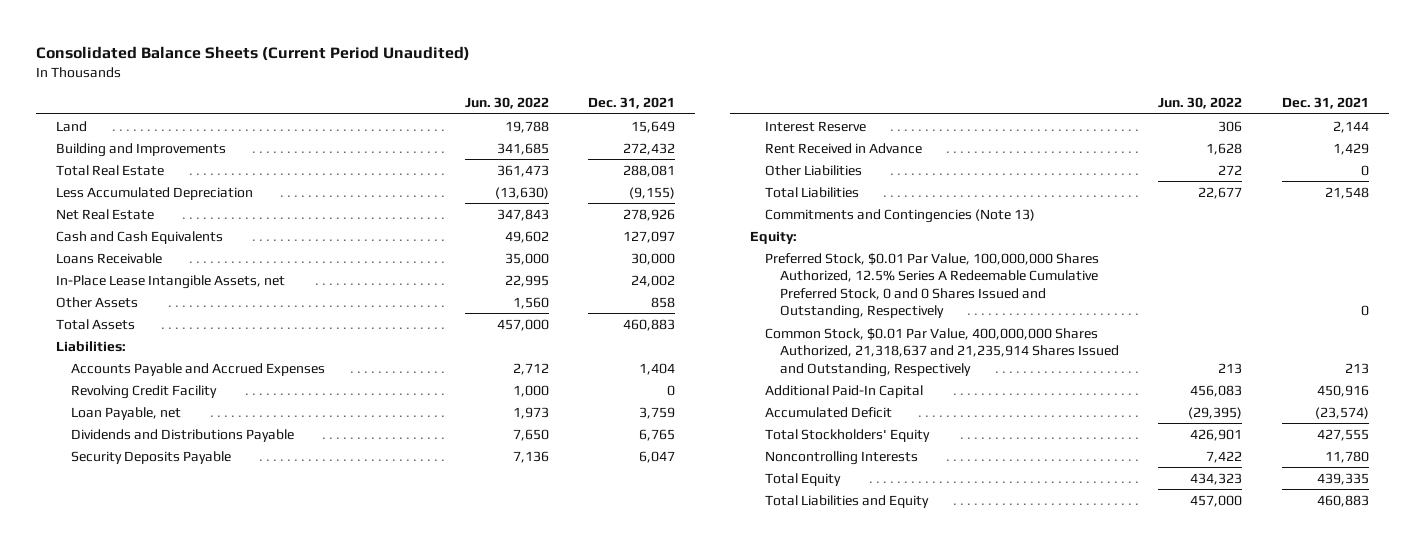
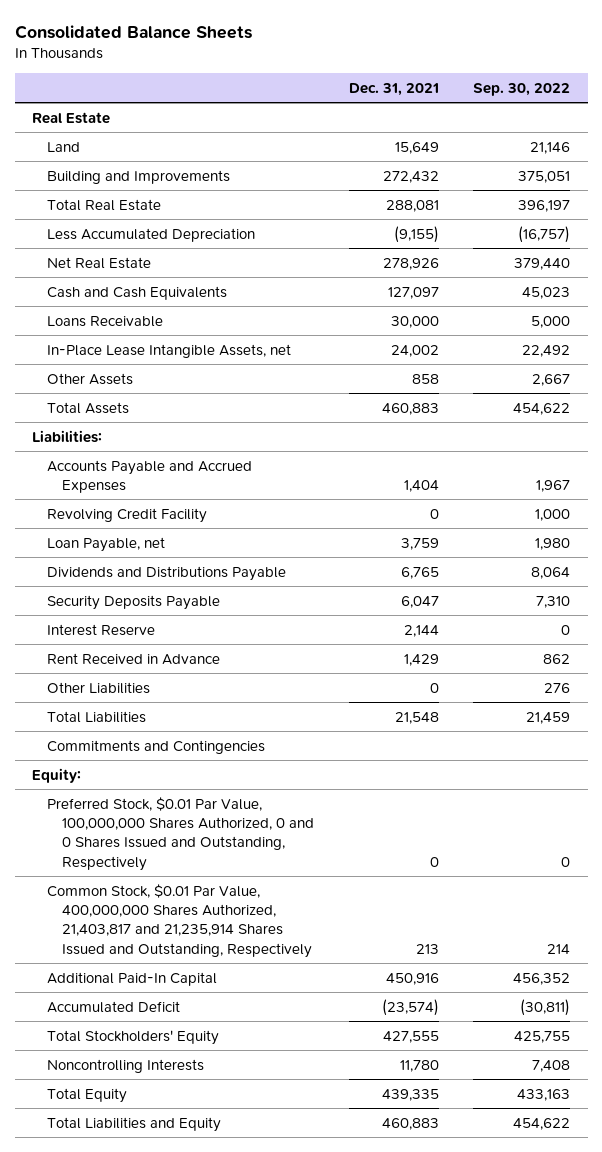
[36,46,471,62] Consolidated Balance Sheets (Current Period Unaudited) -> [14,24,252,39] Consolidated Balance Sheets
[464,96,549,109] Jun. 30, 2022 -> none
none -> [473,82,571,96] Sep. 30, 2022
none -> [31,111,110,124] Real Estate
[764,208,1035,223] Commitments and Contingencies (Note 13) -> [47,739,266,754] Commitments and Contingencies
[764,252,1099,319] Preferred Stock, $0.01 Par Value, 100,000,000 Shares Authorized, 12.5% Series A Redeemable Cumulative Preferred Stock, 0 and 0 Shares Issued and Outstanding, Respectively -> [47,796,315,871] Preferred Stock, $0.01 Par Value, 100,000,000 Shares Authorized, 0 and 0 Shares Issued and Outstanding, Respectively
[764,327,1119,377] Common Stock, $0.01 Par Value, 400,000,000 Shares Authorized, 21,318,637 and 21,235,914 Shares Issued and Outstanding, Respectively -> [47,883,313,958] Common Stock, $0.01 Par Value, 400,000,000 Shares Authorized, 21,403,817 and 21,235,914 Shares Issued and Outstanding, Respectively

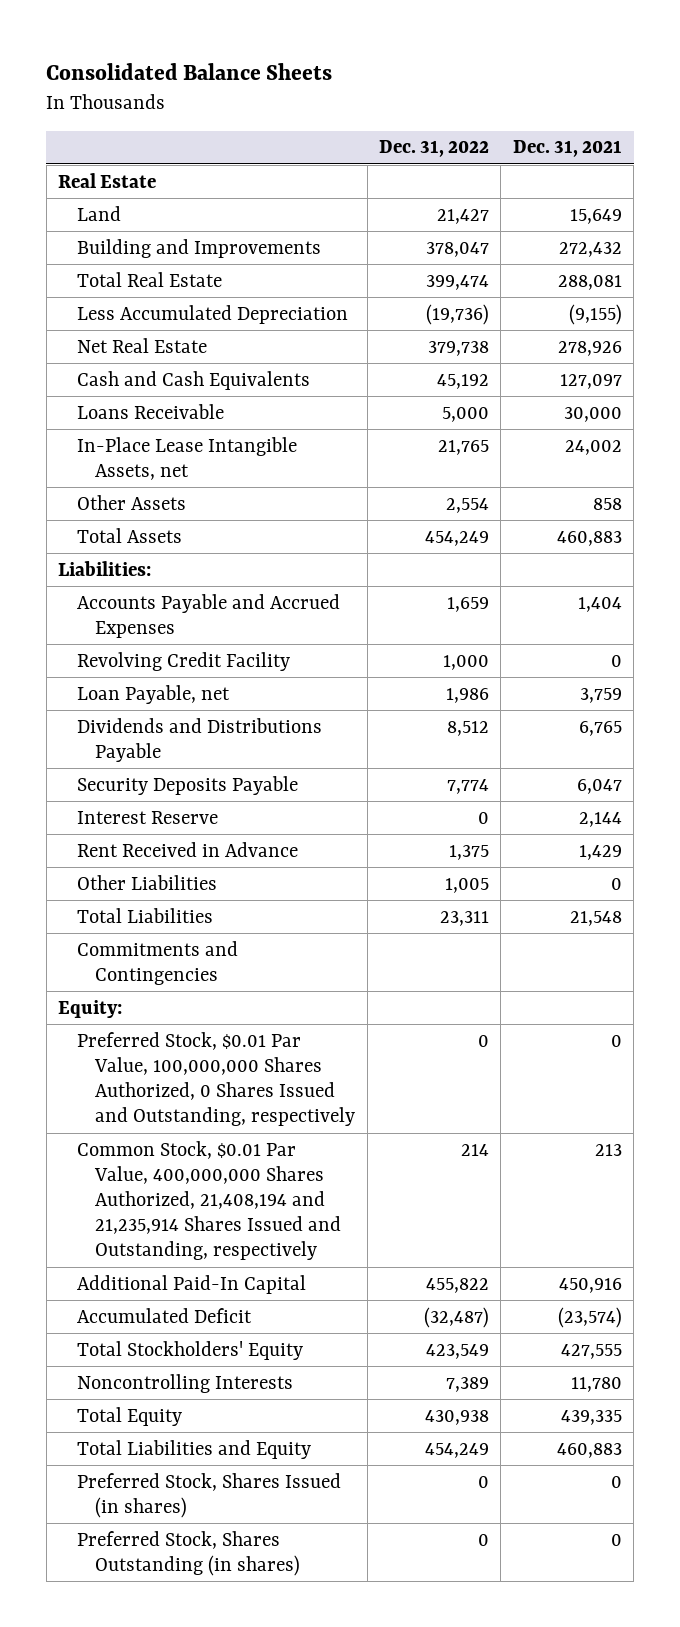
[473,82,571,96] Sep. 30, 2022 -> none
none -> [379,140,490,158] Dec. 31, 2022
[47,796,315,871] Preferred Stock, $0.01 Par Value, 100,000,000 Shares Authorized, 0 and 0 Shares Issued and Outstanding, Respectively -> [76,1031,356,1127] Preferred Stock, $0.01 Par Value, 100,000,000 Shares Authorized, 0 Shares Issued and Outstanding, respectively
[47,883,313,958] Common Stock, $0.01 Par Value, 400,000,000 Shares Authorized, 21,403,817 and 21,235,914 Shares Issued and Outstanding, Respectively -> [76,1140,342,1261] Common Stock, $0.01 Par Value, 400,000,000 Shares Authorized, 21,408,194 and 21,235,914 Shares Issued and Outstanding, respectively
none -> [76,1472,341,1518] Preferred Stock, Shares Issued (in shares)
none -> [76,1530,301,1576] Preferred Stock, Shares Outstanding (in shares)

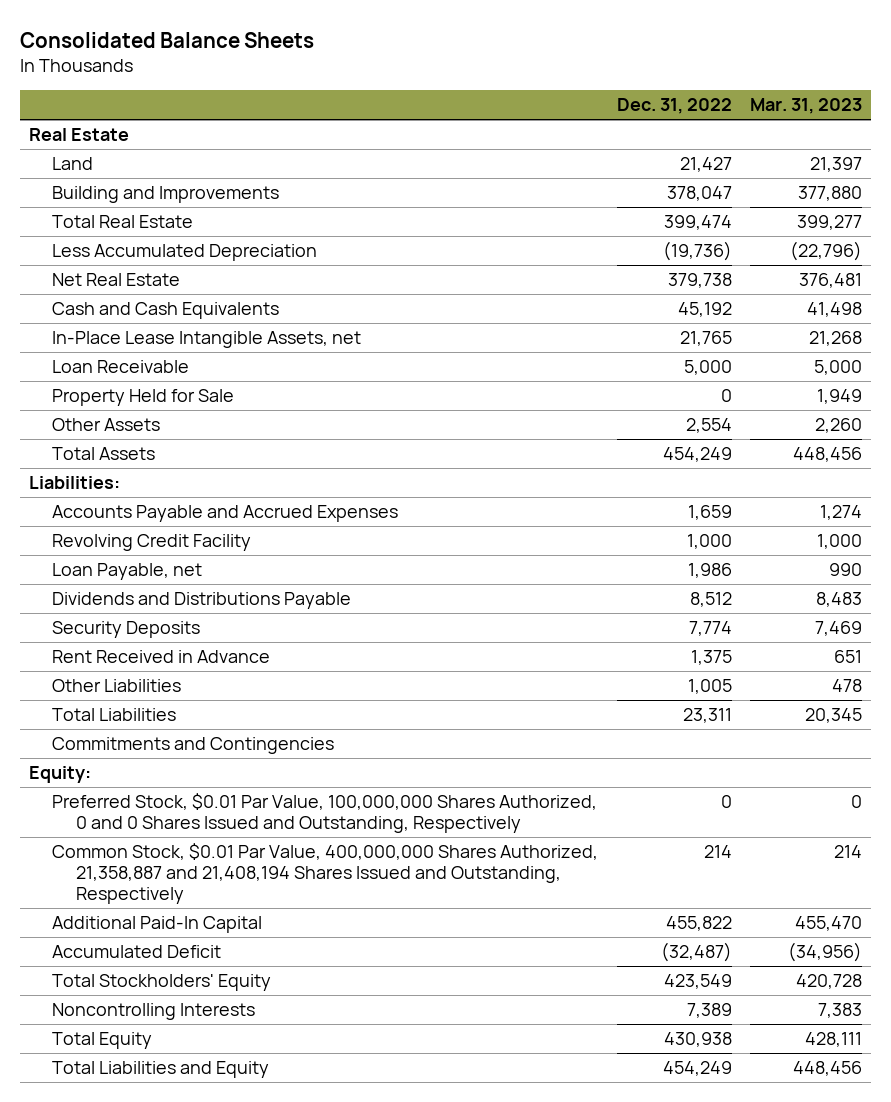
[512,140,622,158] Dec. 31, 2021 -> none
none -> [749,98,862,115] Mar. 31, 2023
[76,403,224,419] Loans Receivable -> none
none -> [52,360,190,374] Loan Receivable
none -> [52,389,235,407] Property Held for Sale
[76,810,218,824] Interest Reserve -> none
[76,775,298,795] Security Deposits Payable -> [52,621,201,639] Security Deposits
[76,1031,356,1127] Preferred Stock, $0.01 Par Value, 100,000,000 Shares Authorized, 0 Shares Issued and Outstanding, respectively -> [52,793,598,834] Preferred Stock, $0.01 Par Value, 100,000,000 Shares Authorized, 0 and 0 Shares Issued and Outstanding, Respectively
[76,1140,342,1261] Common Stock, $0.01 Par Value, 400,000,000 Shares Authorized, 21,408,194 and 21,235,914 Shares Issued and Outstanding, respectively -> [52,843,599,904] Common Stock, $0.01 Par Value, 400,000,000 Shares Authorized, 21,358,887 and 21,408,194 Shares Issued and Outstanding, Respectively
[76,1472,341,1518] Preferred Stock, Shares Issued (in shares) -> none
[76,1530,301,1576] Preferred Stock, Shares Outstanding (in shares) -> none

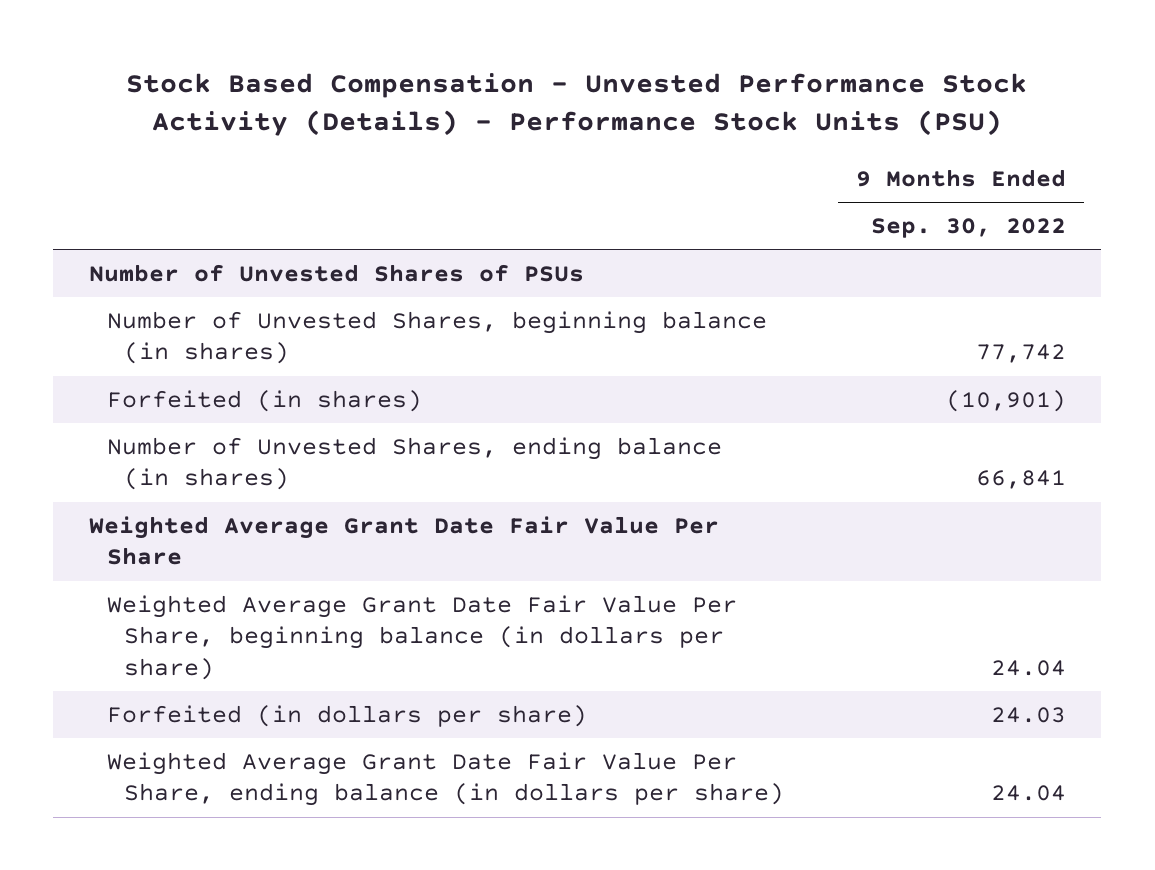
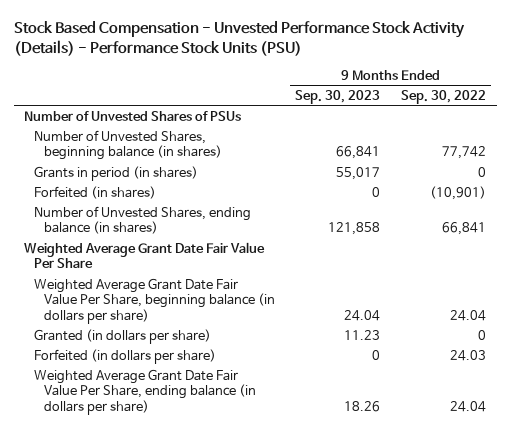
none -> [295,89,381,104] Sep. 30, 2023
none -> [33,165,198,181] Grants in period (in shares)
none -> [33,328,211,344] Granted (in dollars per share)

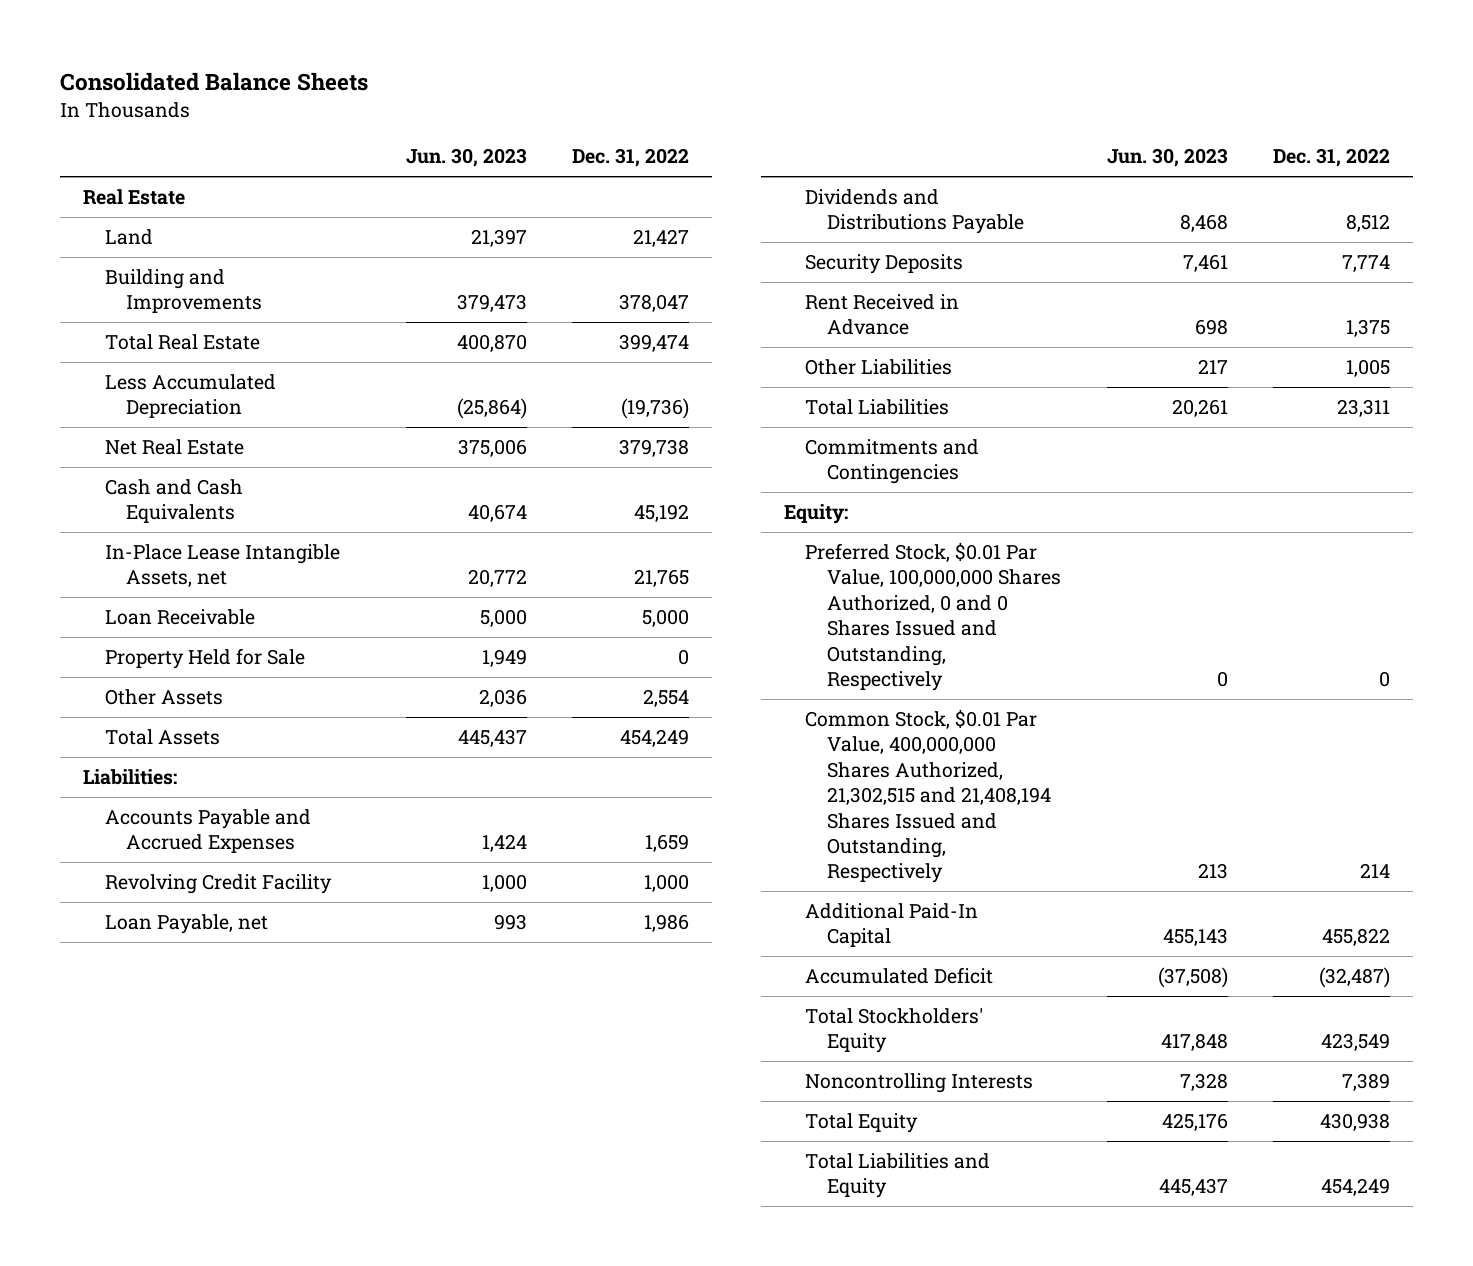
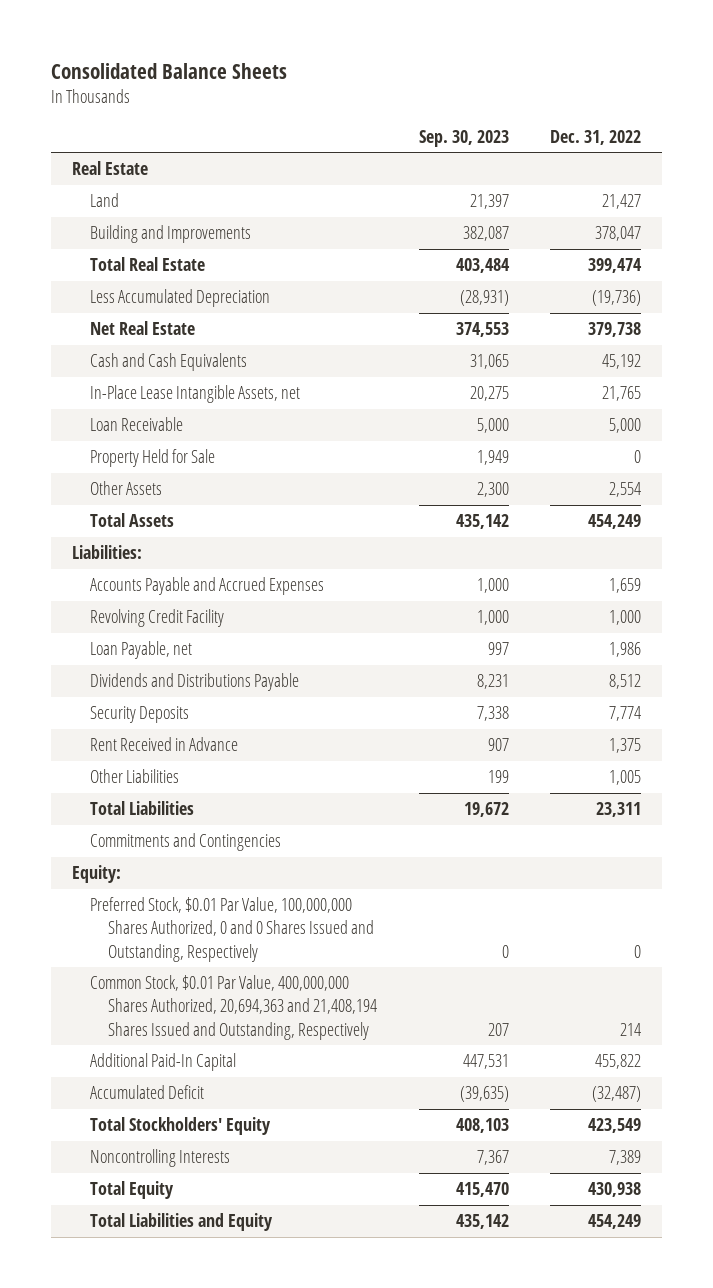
[405,148,527,168] Jun. 30, 2023 -> none
none -> [418,129,509,147] Sep. 30, 2023
[805,708,1052,884] Common Stock, $0.01 Par Value, 400,000,000 Shares Authorized, 21,302,515 and 21,408,194 Shares Issued and Outstanding, Respectively -> [89,975,378,1040] Common Stock, $0.01 Par Value, 400,000,000 Shares Authorized, 20,694,363 and 21,408,194 Shares Issued and Outstanding, Respectively

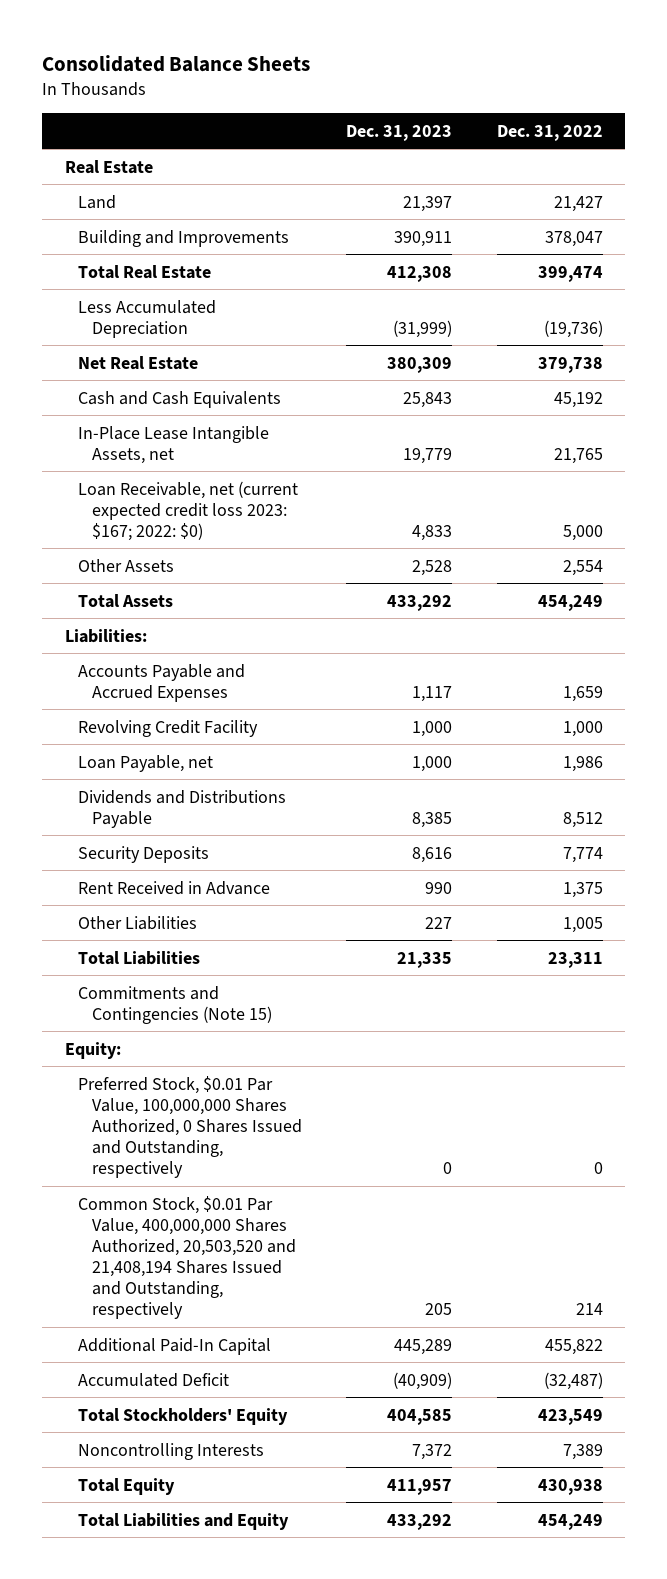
[418,129,509,147] Sep. 30, 2023 -> none
none -> [346,124,453,141] Dec. 31, 2023
[89,449,215,468] Property Held for Sale -> none
[89,417,183,432] Loan Receivable -> [78,480,299,541] Loan Receivable, net (current expected credit loss 2023: $167; 2022: $0)
[89,833,281,852] Commitments and Contingencies -> [78,985,272,1024] Commitments and Contingencies (Note 15)
[89,897,375,962] Preferred Stock, $0.01 Par Value, 100,000,000 Shares Authorized, 0 and 0 Shares Issued and Outstanding, Respectively -> [78,1075,302,1178] Preferred Stock, $0.01 Par Value, 100,000,000 Shares Authorized, 0 Shares Issued and Outstanding, respectively
[89,975,378,1040] Common Stock, $0.01 Par Value, 400,000,000 Shares Authorized, 20,694,363 and 21,408,194 Shares Issued and Outstanding, Respectively -> [78,1195,296,1320] Common Stock, $0.01 Par Value, 400,000,000 Shares Authorized, 20,503,520 and 21,408,194 Shares Issued and Outstanding, respectively

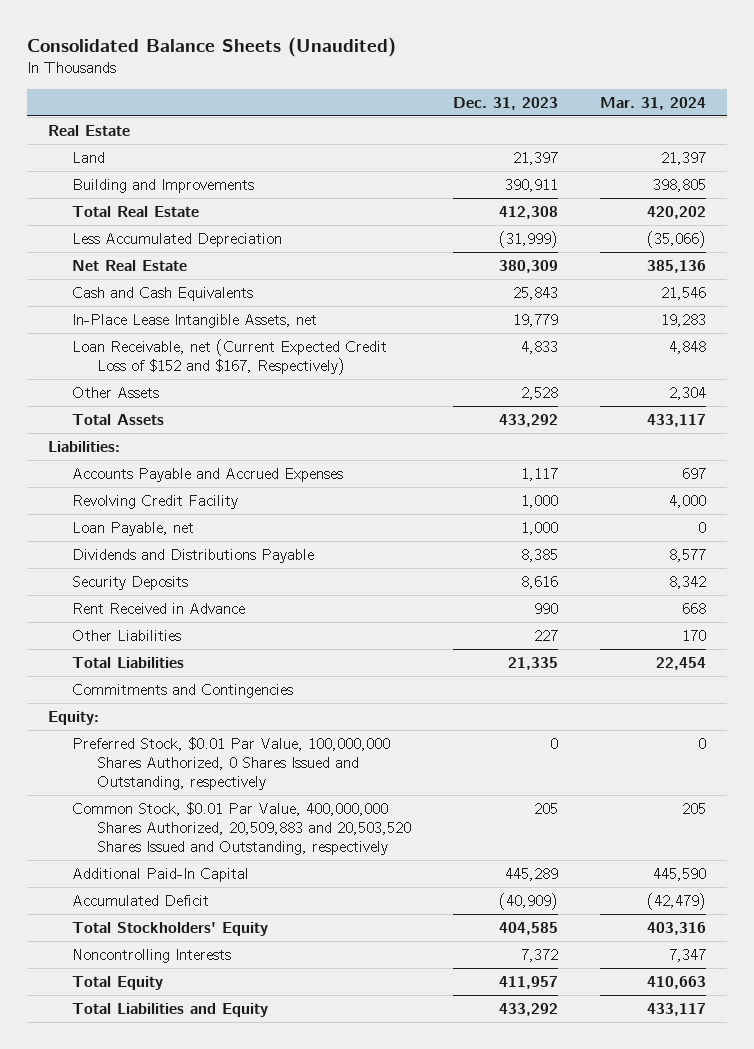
[42,54,311,72] Consolidated Balance Sheets -> [26,36,396,57] Consolidated Balance Sheets (Unaudited)
[496,124,603,141] Dec. 31, 2022 -> none
none -> [599,96,706,110] Mar. 31, 2024
[78,480,299,541] Loan Receivable, net (current expected credit loss 2023: $167; 2022: $0) -> [72,338,388,375] Loan Receivable, net (Current Expected Credit Loss of $152 and $167, Respectively)
[78,985,272,1024] Commitments and Contingencies (Note 15) -> [72,683,294,698] Commitments and Contingencies
[78,1195,296,1320] Common Stock, $0.01 Par Value, 400,000,000 Shares Authorized, 20,503,520 and 21,408,194 Shares Issued and Outstanding, respectively -> [72,801,411,855] Common Stock, $0.01 Par Value, 400,000,000 Shares Authorized, 20,509,883 and 20,503,520 Shares Issued and Outstanding, respectively

